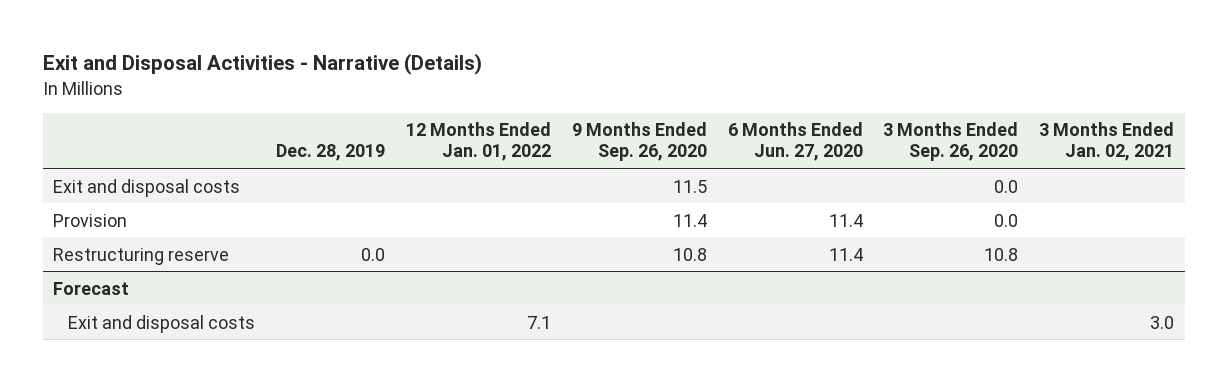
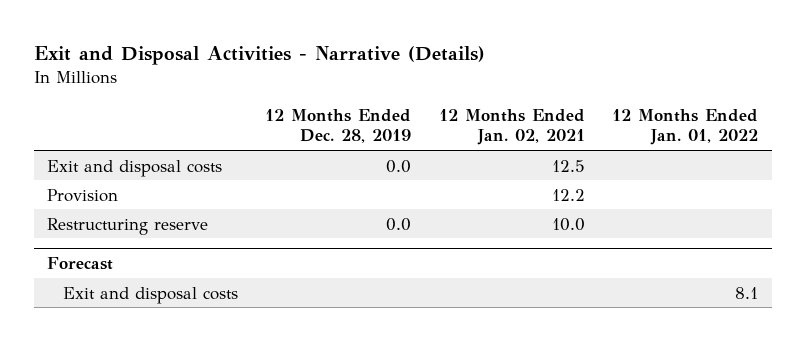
[276,144,386,162] Dec. 28, 2019 -> none
[571,122,707,162] 9 Months Ended Sep. 26, 2020 -> none
[727,122,863,162] 6 Months Ended Jun. 27, 2020 -> none
[883,122,1019,162] 3 Months Ended Sep. 26, 2020 -> none
[1039,122,1175,162] 3 Months Ended Jan. 02, 2021 -> none
none -> [265,109,412,144] 12 Months Ended Dec. 28, 2019
none -> [438,109,585,146] 12 Months Ended Jan. 02, 2021
[526,315,551,329] 7.1 -> [735,286,759,299] 8.1

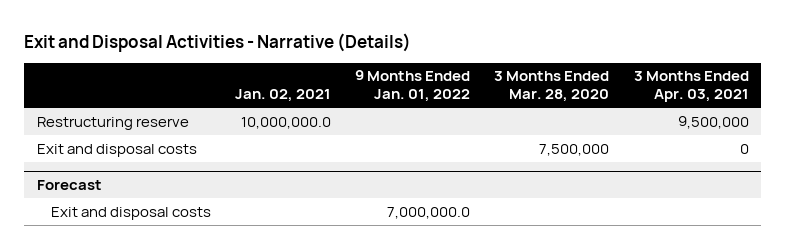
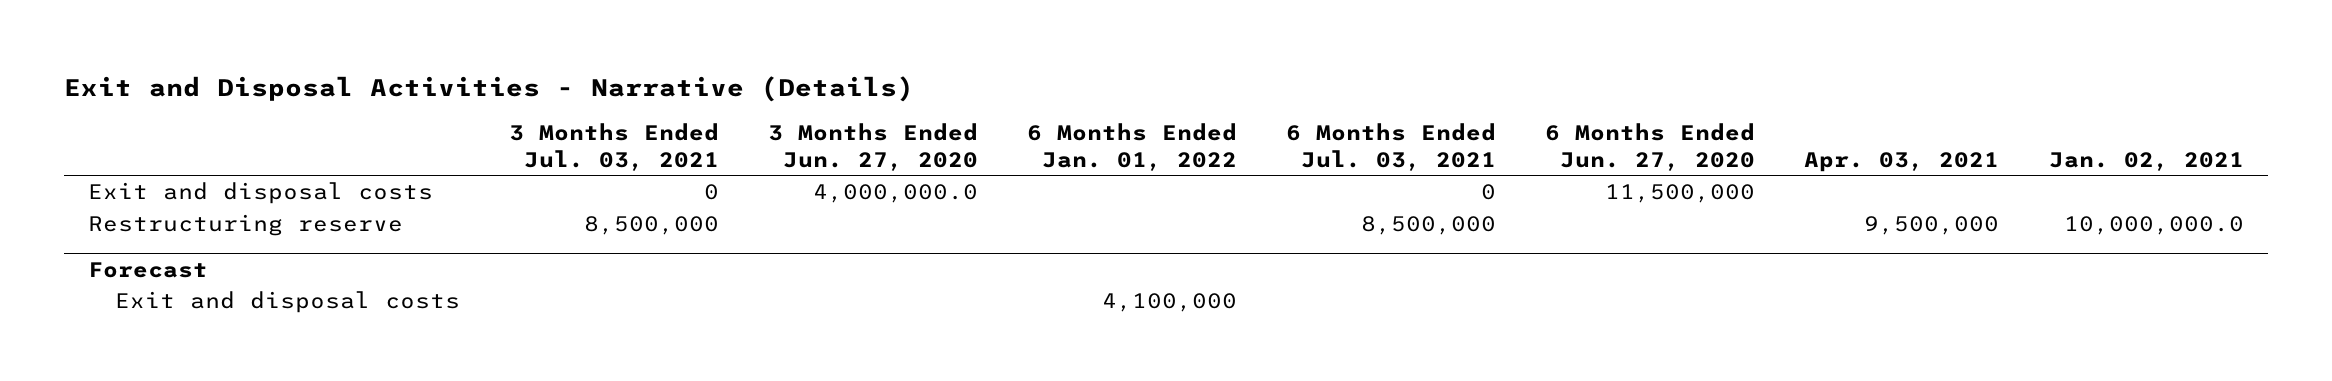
[355,70,471,103] 9 Months Ended Jan. 01, 2022 -> none
[494,71,610,103] 3 Months Ended Mar. 28, 2020 -> none
[633,71,749,103] 3 Months Ended Apr. 03, 2021 -> none
none -> [509,123,720,171] 3 Months Ended Jul. 03, 2021
none -> [768,123,979,171] 3 Months Ended Jun. 27, 2020
none -> [1027,123,1238,171] 6 Months Ended Jan. 01, 2022
none -> [1286,123,1497,171] 6 Months Ended Jul. 03, 2021
none -> [1545,123,1756,171] 6 Months Ended Jun. 27, 2020
none -> [1804,151,2000,172] Apr. 03, 2021
[36,116,189,130] Restructuring reserve -> [88,214,404,237] Restructuring reserve

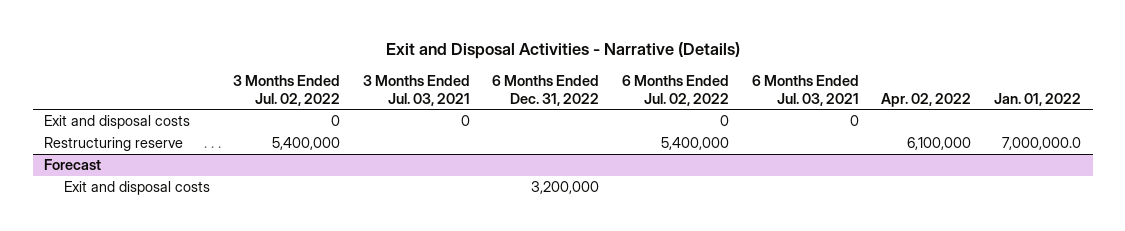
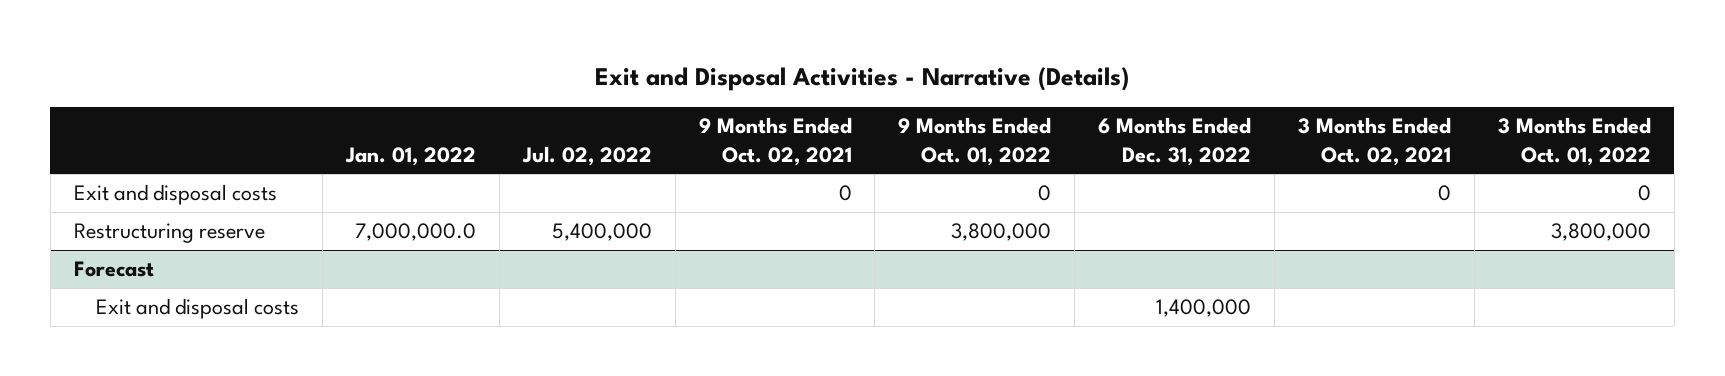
[232,74,340,106] 3 Months Ended Jul. 02, 2022 -> none
[362,74,470,106] 3 Months Ended Jul. 03, 2021 -> none
[621,74,729,106] 6 Months Ended Jul. 02, 2022 -> none
[751,74,859,106] 6 Months Ended Jul. 03, 2021 -> none
[881,92,972,107] Apr. 02, 2022 -> none
none -> [521,145,652,166] Jul. 02, 2022
none -> [698,117,852,166] 9 Months Ended Oct. 02, 2021
none -> [898,117,1052,166] 9 Months Ended Oct. 01, 2022
none -> [1298,117,1452,166] 3 Months Ended Oct. 02, 2021
none -> [1497,117,1651,166] 3 Months Ended Oct. 01, 2022
[531,181,600,195] 3,200,000 -> [1156,299,1252,318] 1,400,000

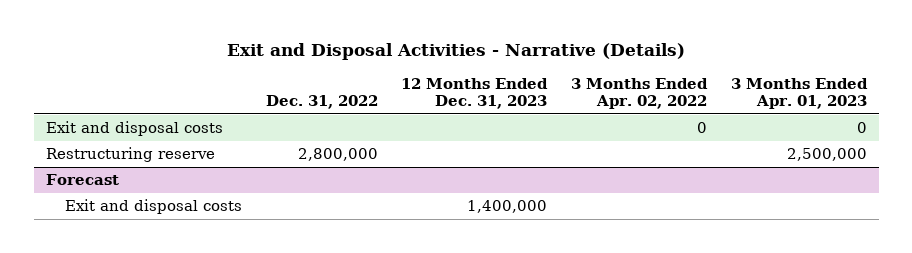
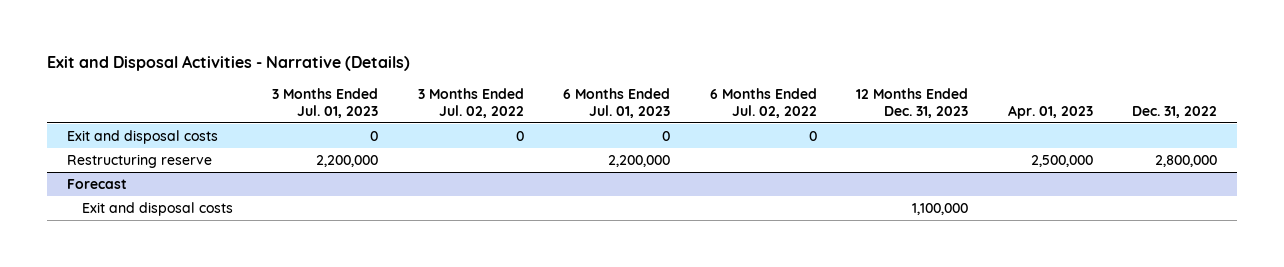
[571,77,709,110] 3 Months Ended Apr. 02, 2022 -> none
[730,77,868,110] 3 Months Ended Apr. 01, 2023 -> none
none -> [272,87,379,118] 3 Months Ended Jul. 01, 2023
none -> [417,87,524,118] 3 Months Ended Jul. 02, 2022
none -> [563,87,671,118] 6 Months Ended Jul. 01, 2023
none -> [709,87,817,118] 6 Months Ended Jul. 02, 2022
none -> [1007,104,1093,119] Apr. 01, 2023
[467,200,548,214] 1,400,000 -> [912,202,969,215] 1,100,000

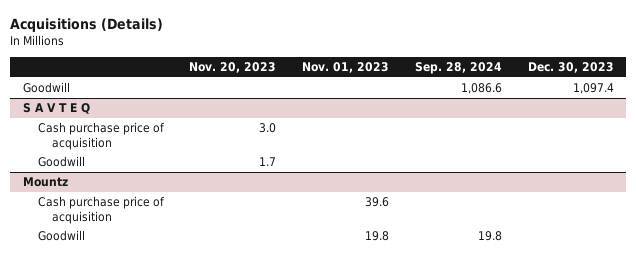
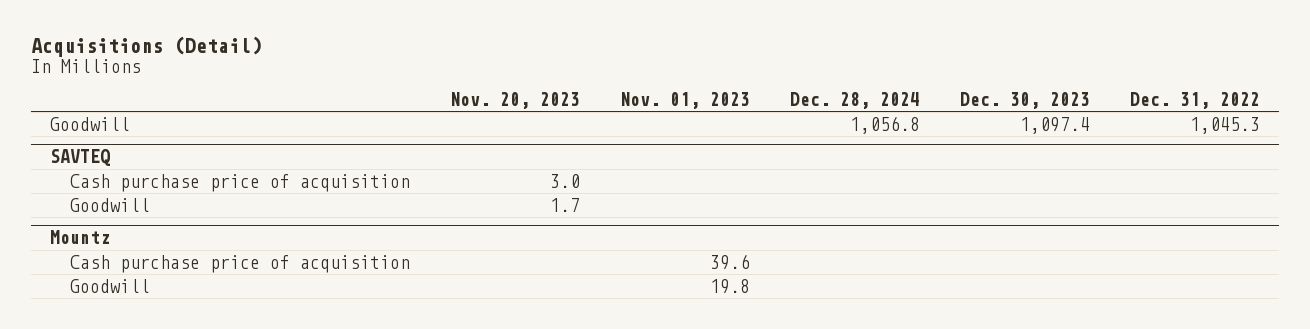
[10,17,164,32] Acquisitions (Details) -> [30,36,262,58] Acquisitions (Detail)
[414,62,502,75] Sep. 28, 2024 -> none
none -> [789,91,920,109] Dec. 28, 2024
none -> [1129,91,1260,109] Dec. 31, 2022
[22,103,90,115] S A V T E Q -> [50,149,111,167] SAVTEQ

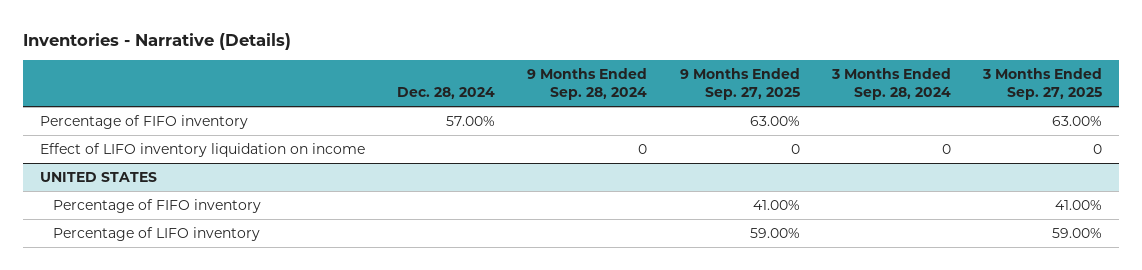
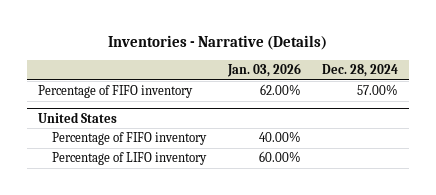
[527,67,648,100] 9 Months Ended Sep. 28, 2024 -> none
[679,67,800,100] 9 Months Ended Sep. 27, 2025 -> none
[831,67,952,100] 3 Months Ended Sep. 28, 2024 -> none
[982,67,1103,100] 3 Months Ended Sep. 27, 2025 -> none
none -> [226,63,301,78] Jan. 03, 2026
[39,143,365,158] Effect of LIFO inventory liquidation on income -> none
[39,172,157,183] UNITED STATES -> [37,111,117,123] United States

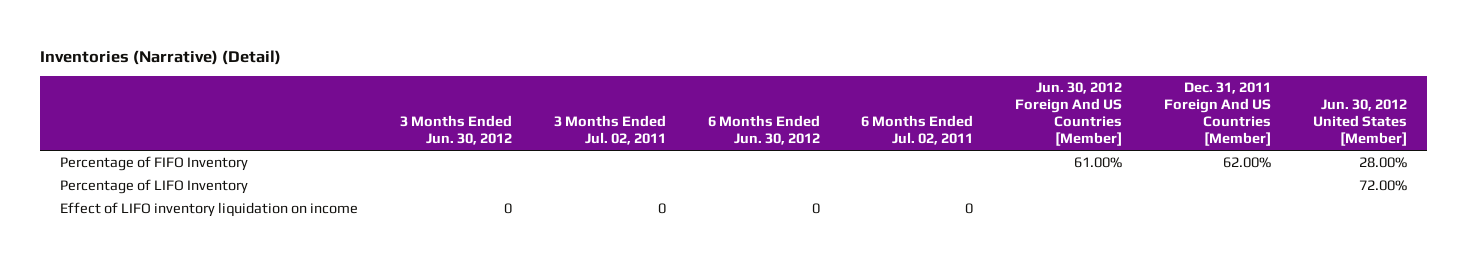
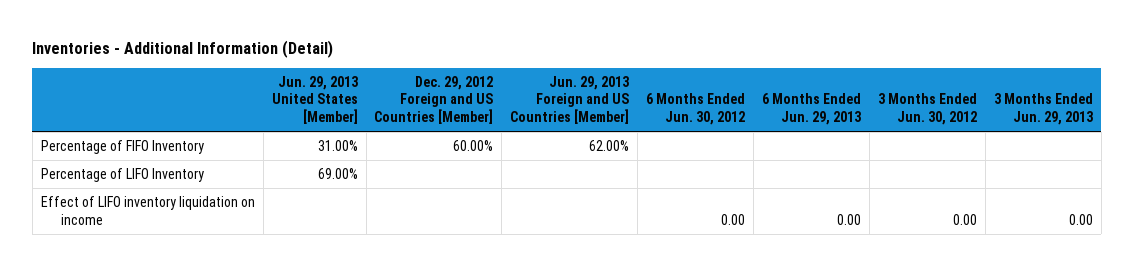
[39,49,281,65] Inventories (Narrative) (Detail) -> [32,39,334,58] Inventories - Additional Information (Detail)
[553,115,666,146] 3 Months Ended Jul. 02, 2011 -> none
[861,115,974,146] 6 Months Ended Jul. 02, 2011 -> none
[1015,82,1123,147] Jun. 30, 2012 Foreign And US Countries [Member] -> none
[1163,82,1271,147] Dec. 31, 2011 Foreign And US Countries [Member] -> none
[1312,99,1407,147] Jun. 30, 2012 United States [Member] -> none
none -> [271,75,358,125] Jun. 29, 2013 United States [Member]
none -> [374,75,494,125] Dec. 29, 2012 Foreign and US Countries [Member]
none -> [510,75,630,125] Jun. 29, 2013 Foreign and US Countries [Member]
none -> [762,93,862,126] 6 Months Ended Jun. 29, 2013
none -> [993,93,1093,126] 3 Months Ended Jun. 29, 2013
[504,203,513,215] 0 -> [953,213,978,225] 0.00
[811,203,820,215] 0 -> [721,213,746,225] 0.00

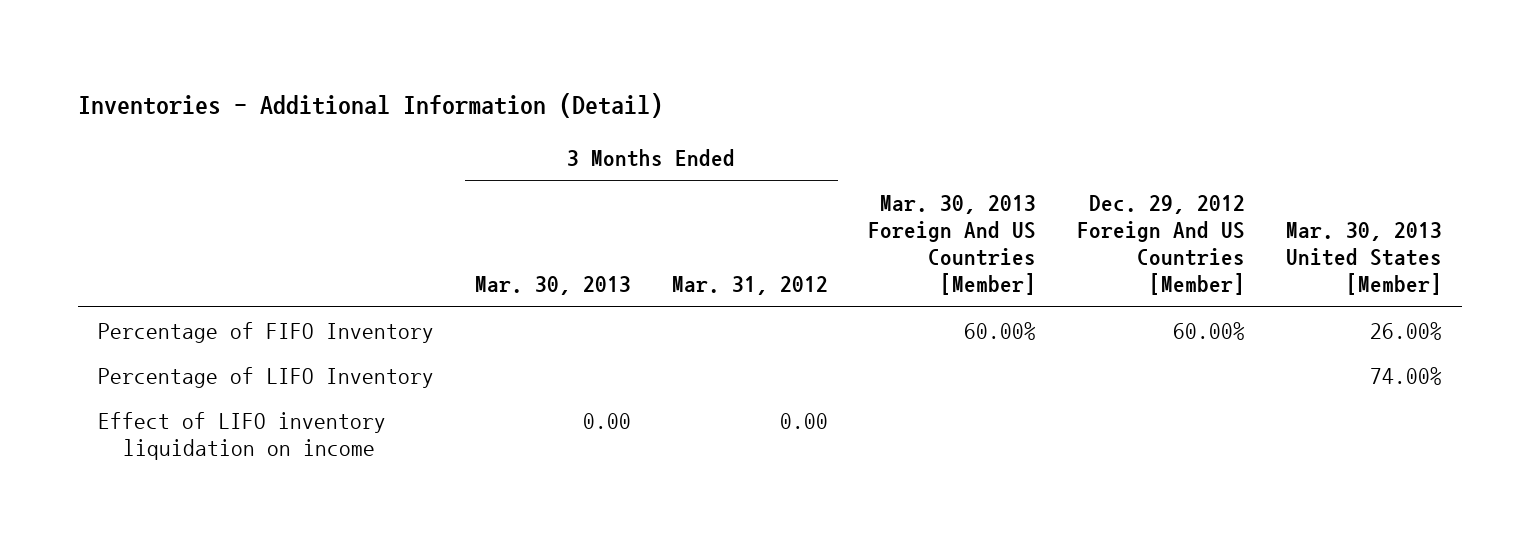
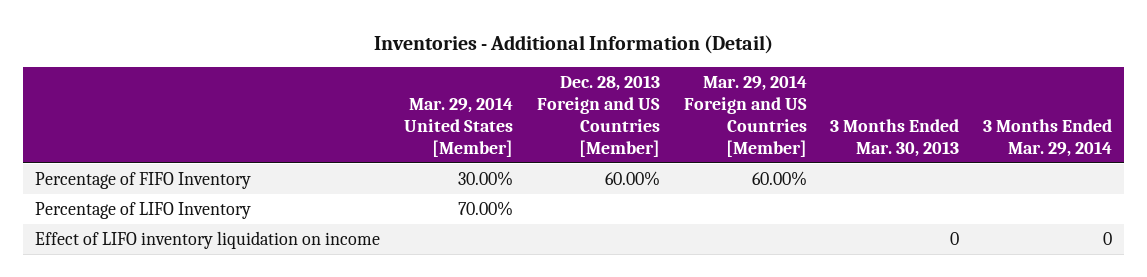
[671,276,828,296] Mar. 31, 2012 -> none
[868,195,1037,296] Mar. 30, 2013 Foreign And US Countries [Member] -> none
[1077,195,1246,296] Dec. 29, 2012 Foreign And US Countries [Member] -> none
[1285,222,1442,296] Mar. 30, 2013 United States [Member] -> none
none -> [403,97,513,157] Mar. 29, 2014 United States [Member]
none -> [536,75,660,157] Dec. 28, 2013 Foreign and US Countries [Member]
none -> [683,75,807,157] Mar. 29, 2014 Foreign and US Countries [Member]
none -> [983,118,1113,157] 3 Months Ended Mar. 29, 2014
[582,412,631,429] 0.00 -> [950,231,960,245] 0

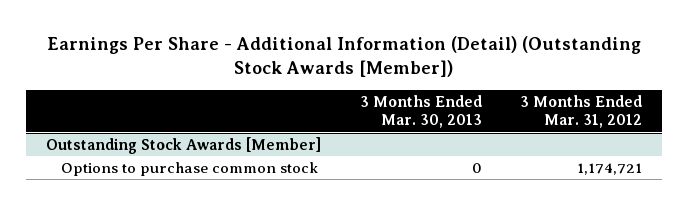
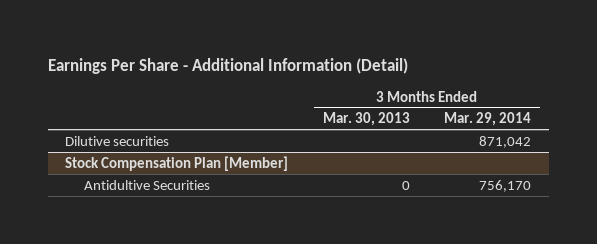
[47,36,642,78] Earnings Per Share - Additional Information (Detail) (Outstanding Stock Awards [Member]) -> [47,58,408,75] Earnings Per Share - Additional Information (Detail)
[520,94,643,129] 3 Months Ended Mar. 31, 2012 -> none
none -> [444,112,532,127] Mar. 29, 2014
[45,136,321,154] Outstanding Stock Awards [Member] -> none
[61,161,319,176] Options to purchase common stock -> none
none -> [65,135,170,146] Dilutive securities
none -> [65,155,289,171] Stock Compensation Plan [Member]
none -> [84,179,211,190] Antidultive Securities

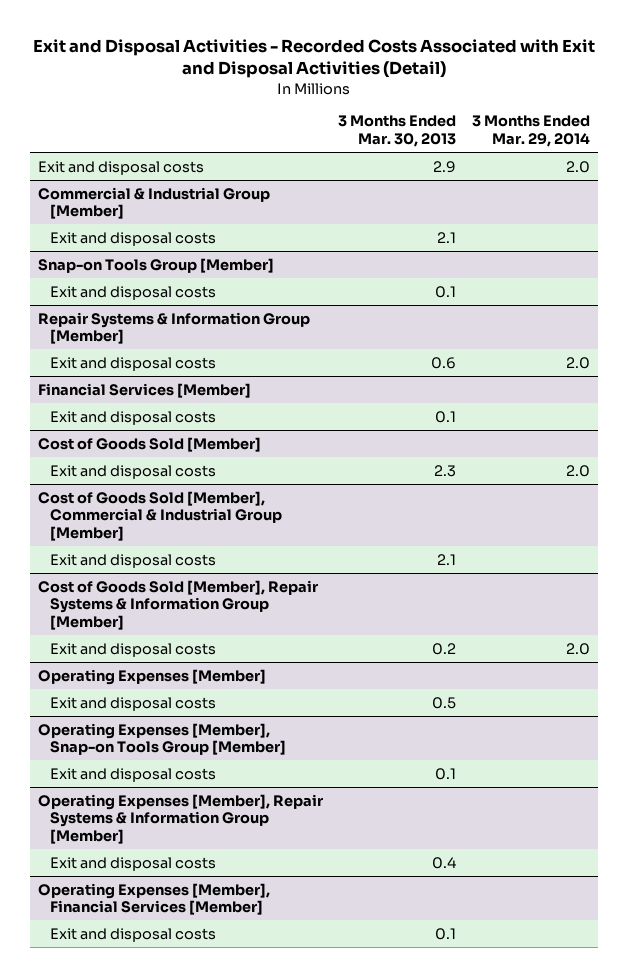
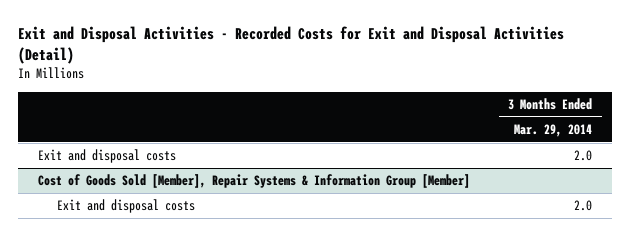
[32,39,595,79] Exit and Disposal Activities - Recorded Costs Associated with Exit and Disposal Activities (Detail) -> [18,26,565,65] Exit and Disposal Activities - Recorded Costs for Exit and Disposal Activities (Detail)
[338,115,457,148] 3 Months Ended Mar. 30, 2013 -> none
[37,186,270,220] Commercial & Industrial Group [Member] -> none
[49,231,216,246] Exit and disposal costs -> none
[37,257,274,273] Snap-on Tools Group [Member] -> none
[49,285,216,300] Exit and disposal costs -> none
[37,311,310,345] Repair Systems & Information Group [Member] -> none
[49,356,216,371] Exit and disposal costs -> none
[37,382,251,398] Financial Services [Member] -> none
[49,410,216,425] Exit and disposal costs -> none
[37,436,261,452] Cost of Goods Sold [Member] -> none
[49,464,216,479] Exit and disposal costs -> none
[37,490,282,541] Cost of Goods Sold [Member], Commercial & Industrial Group [Member] -> none
[49,553,216,568] Exit and disposal costs -> none
[37,668,266,685] Operating Expenses [Member] -> none
[49,696,216,711] Exit and disposal costs -> none
[37,722,286,756] Operating Expenses [Member], Snap-on Tools Group [Member] -> none
[49,767,216,782] Exit and disposal costs -> none
[37,793,323,844] Operating Expenses [Member], Repair Systems & Information Group [Member] -> none
[49,856,216,871] Exit and disposal costs -> none
[37,882,270,916] Operating Expenses [Member], Financial Services [Member] -> none
[49,927,216,942] Exit and disposal costs -> none

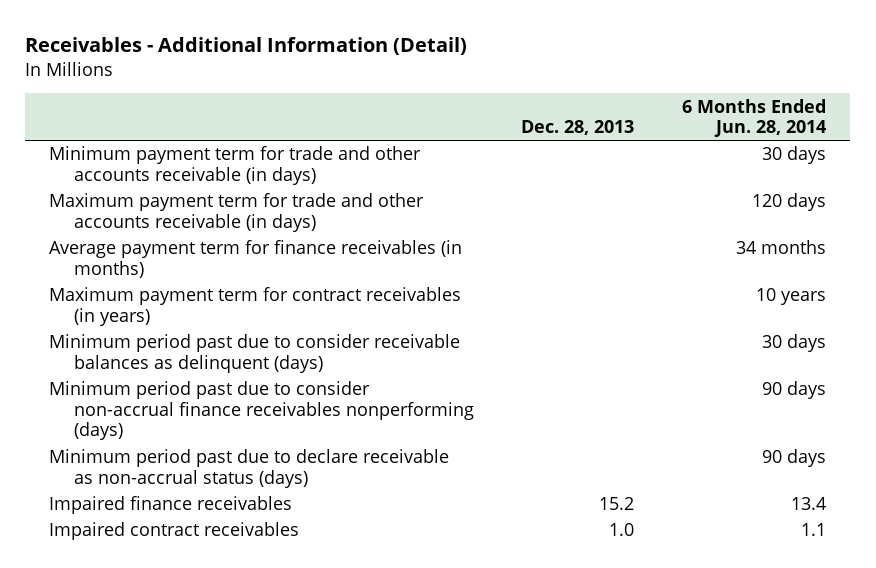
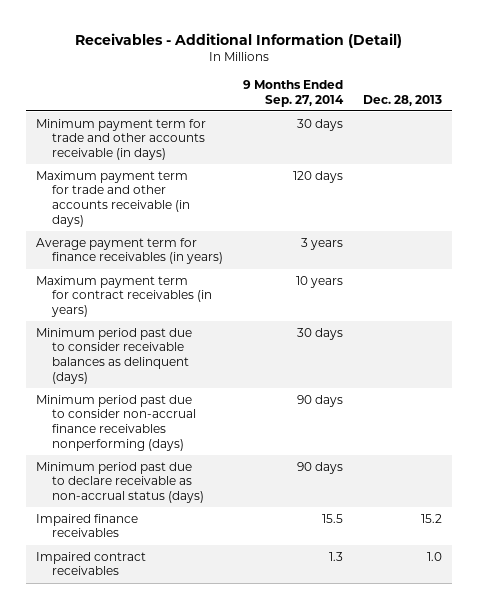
[682,98,827,138] 6 Months Ended Jun. 28, 2014 -> none
none -> [242,79,344,107] 9 Months Ended Sep. 27, 2014
[49,240,463,278] Average payment term for finance receivables (in months) -> [36,237,223,265] Average payment term for finance receivables (in years)

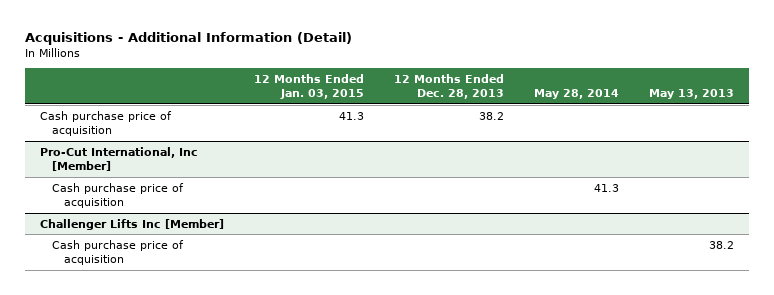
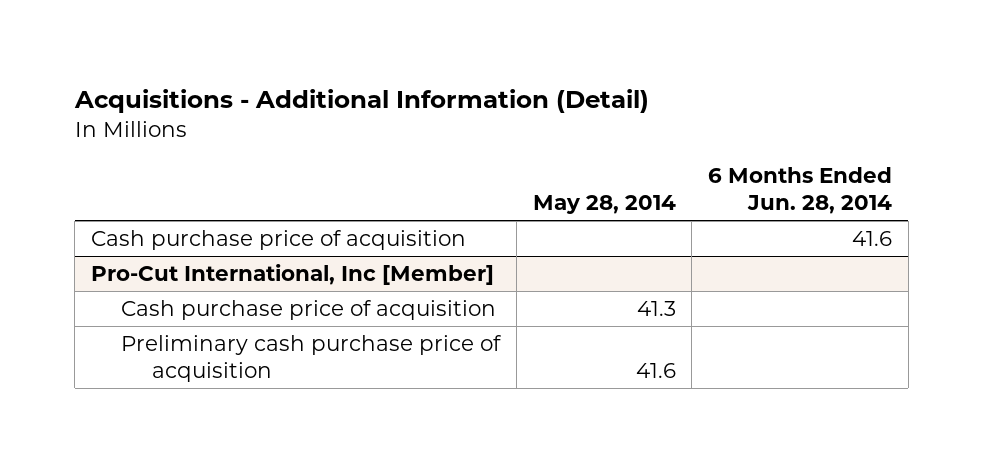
[253,73,364,100] 12 Months Ended Jan. 03, 2015 -> none
[394,73,505,100] 12 Months Ended Dec. 28, 2013 -> none
[649,89,735,100] May 13, 2013 -> none
none -> [707,167,892,214] 6 Months Ended Jun. 28, 2014
[39,218,224,230] Challenger Lifts Inc [Member] -> none
[52,239,185,266] Cash purchase price of acquisition -> none
none -> [121,335,503,382] Preliminary cash purchase price of acquisition

